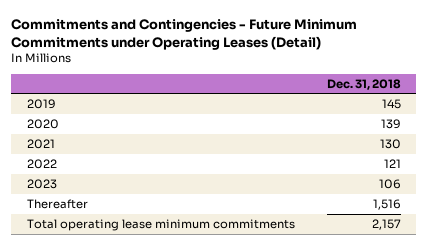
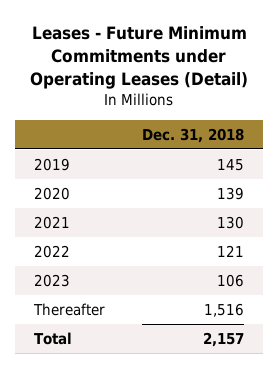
[11,19,358,50] Commitments and Contingencies - Future Minimum Commitments under Operating Leases (Detail) -> [30,25,249,89] Leases - Future Minimum Commitments under Operating Leases (Detail)
[27,219,296,232] Total operating lease minimum commitments -> [34,331,73,345] Total

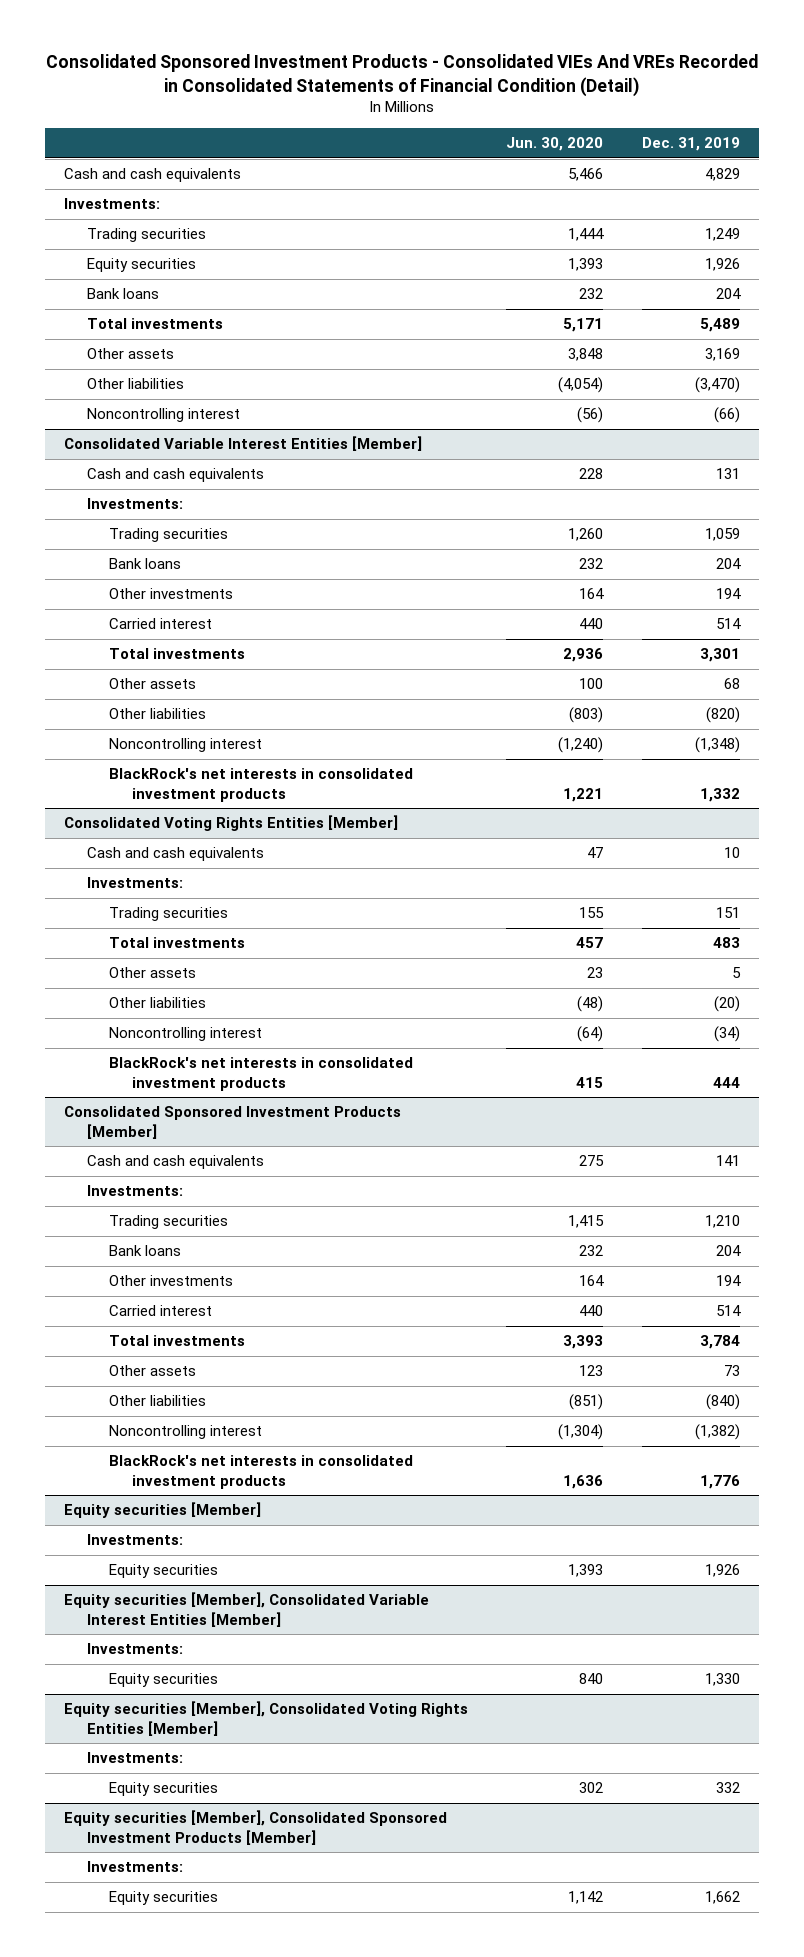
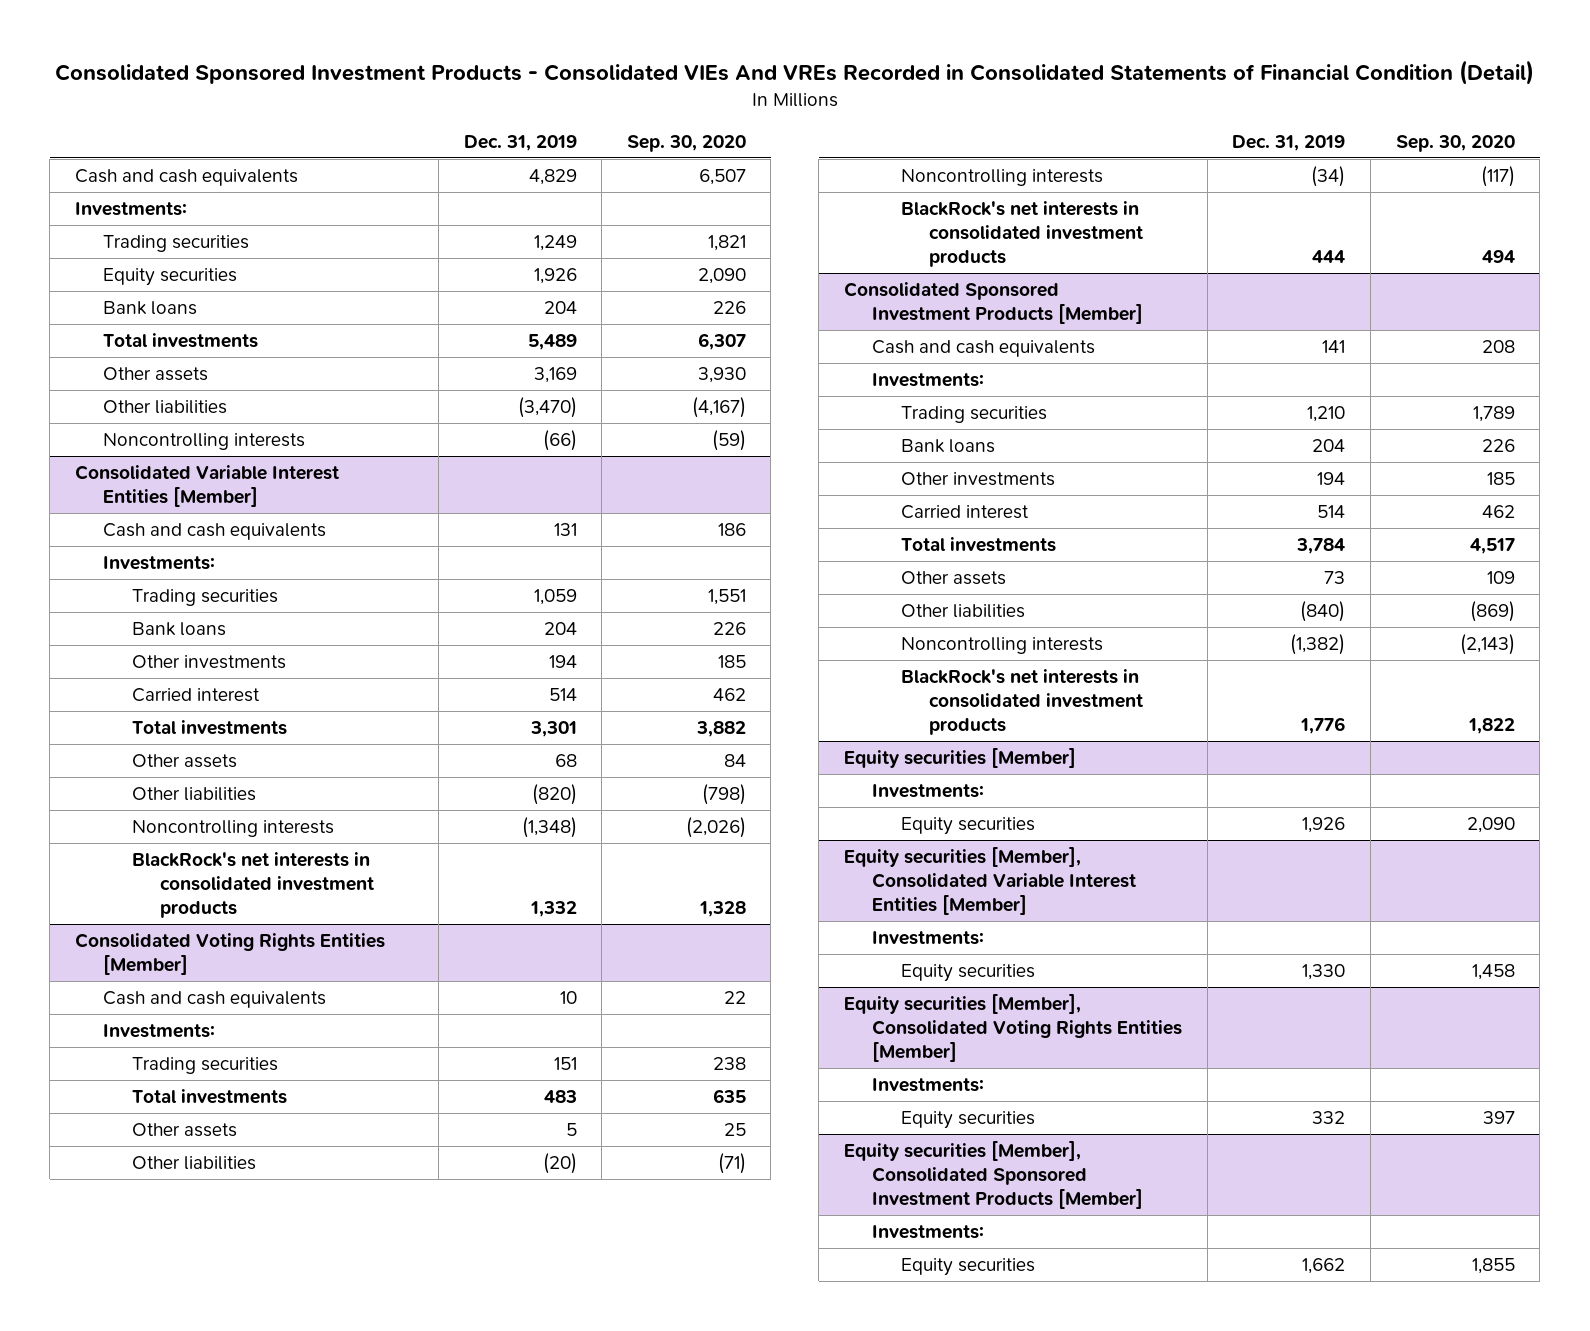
[506,136,604,151] Jun. 30, 2020 -> none
none -> [626,134,746,152] Sep. 30, 2020
[86,408,240,423] Noncontrolling interest -> [103,432,306,450] Noncontrolling interests
[109,738,263,753] Noncontrolling interest -> [131,819,334,837] Noncontrolling interests
[109,1027,263,1042] Noncontrolling interest -> [900,168,1103,186] Noncontrolling interests
[109,1425,263,1440] Noncontrolling interest -> [900,636,1103,654] Noncontrolling interests

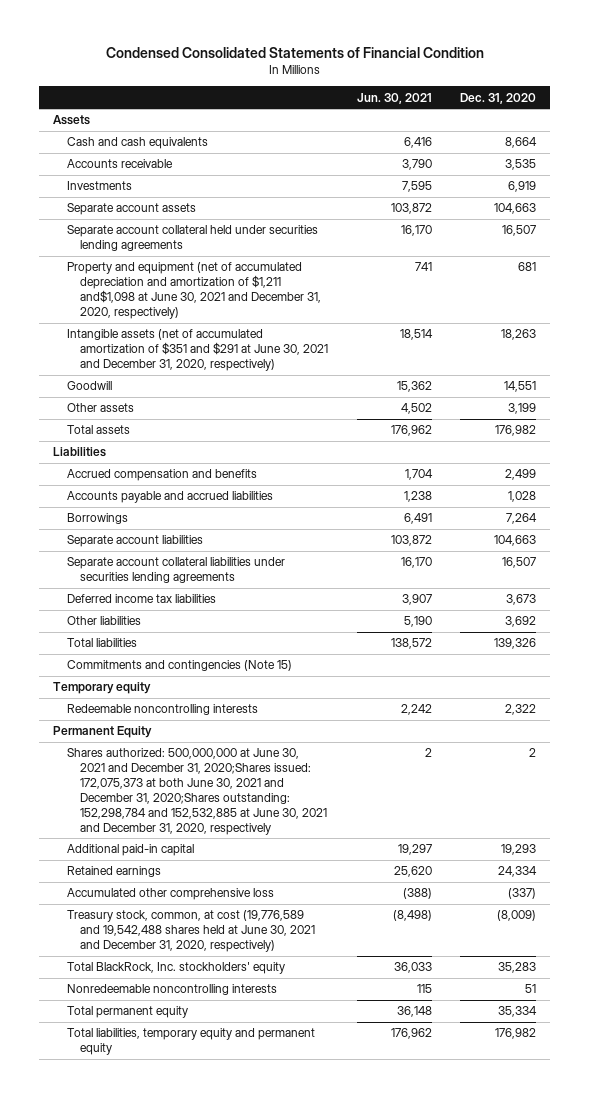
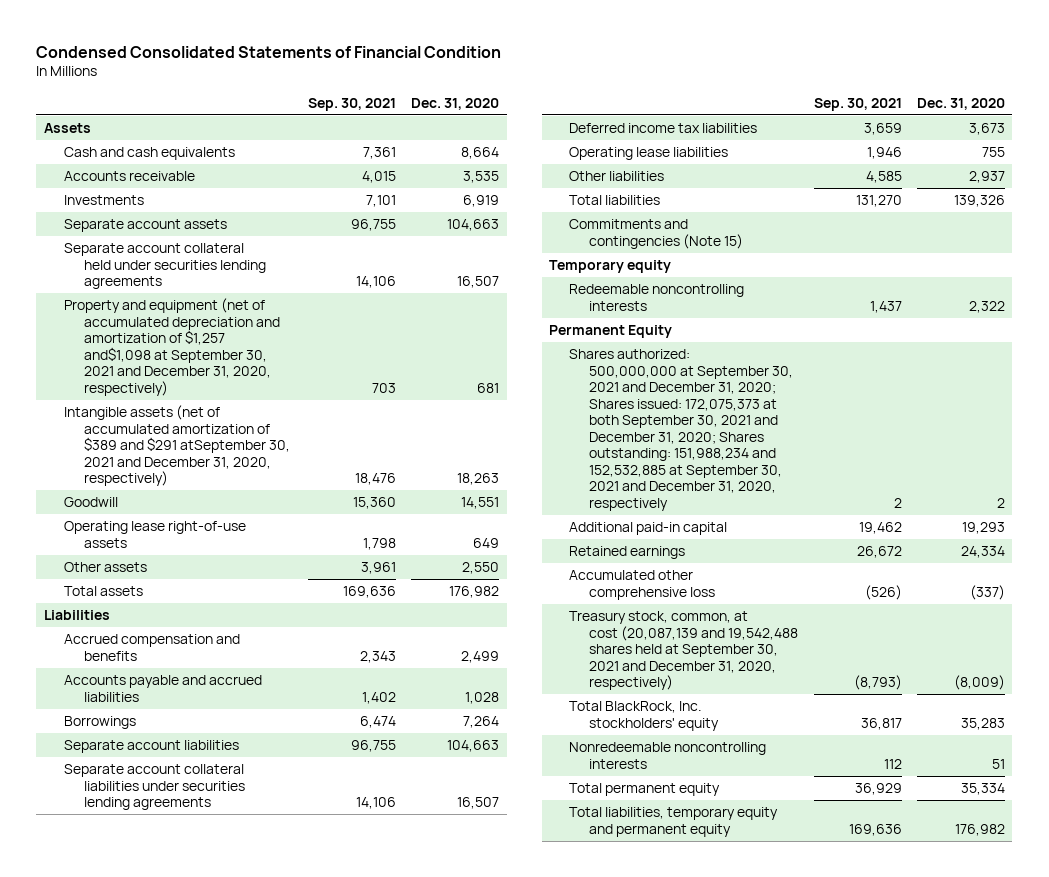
[356,92,432,104] Jun. 30, 2021 -> none
none -> [308,97,397,111] Sep. 30, 2021
[66,262,322,320] Property and equipment (net of accumulated depreciation and amortization of $1,211 and$1,098 at June 30, 2021 and December 31, 2020, respectively) -> [63,298,280,396] Property and equipment (net of accumulated depreciation and amortization of $1,257 and$1,098 at September 30, 2021 and December 31, 2020, respectively)
[66,329,329,372] Intangible assets (net of accumulated amortization of $351 and $291 at June 30, 2021 and December 31, 2020, respectively) -> [63,405,290,487] Intangible assets (net of accumulated amortization of $389 and $291 atSeptember 30, 2021 and December 31, 2020, respectively)
none -> [63,521,246,548] Operating lease right-of-use assets
[507,403,536,415] 3,199 -> [462,562,500,575] 2,550
none -> [569,147,729,161] Operating lease liabilities
[504,616,536,628] 3,692 -> [968,171,1005,184] 2,937
[66,748,328,835] Shares authorized: 500,000,000 at June 30, 2021 and December 31, 2020;Shares issued: 172,075,373 at both June 30, 2021 and December 31, 2020;Shares outstanding: 152,298,784 and 152,532,885 at June 30, 2021 and December 31, 2020, respectively -> [569,349,794,511] Shares authorized: 500,000,000 at September 30, 2021 and December 31, 2020; Shares issued: 172,075,373 at both September 30, 2021 and December 31, 2020; Shares outstanding: 151,988,234 and 152,532,885 at September 30, 2021 and December 31, 2020, respectively
[66,910,316,953] Treasury stock, common, at cost (19,776,589 and 19,542,488 shares held at June 30, 2021 and December 31, 2020, respectively) -> [569,611,799,691] Treasury stock, common, at cost (20,087,139 and 19,542,488 shares held at September 30, 2021 and December 31, 2020, respectively)

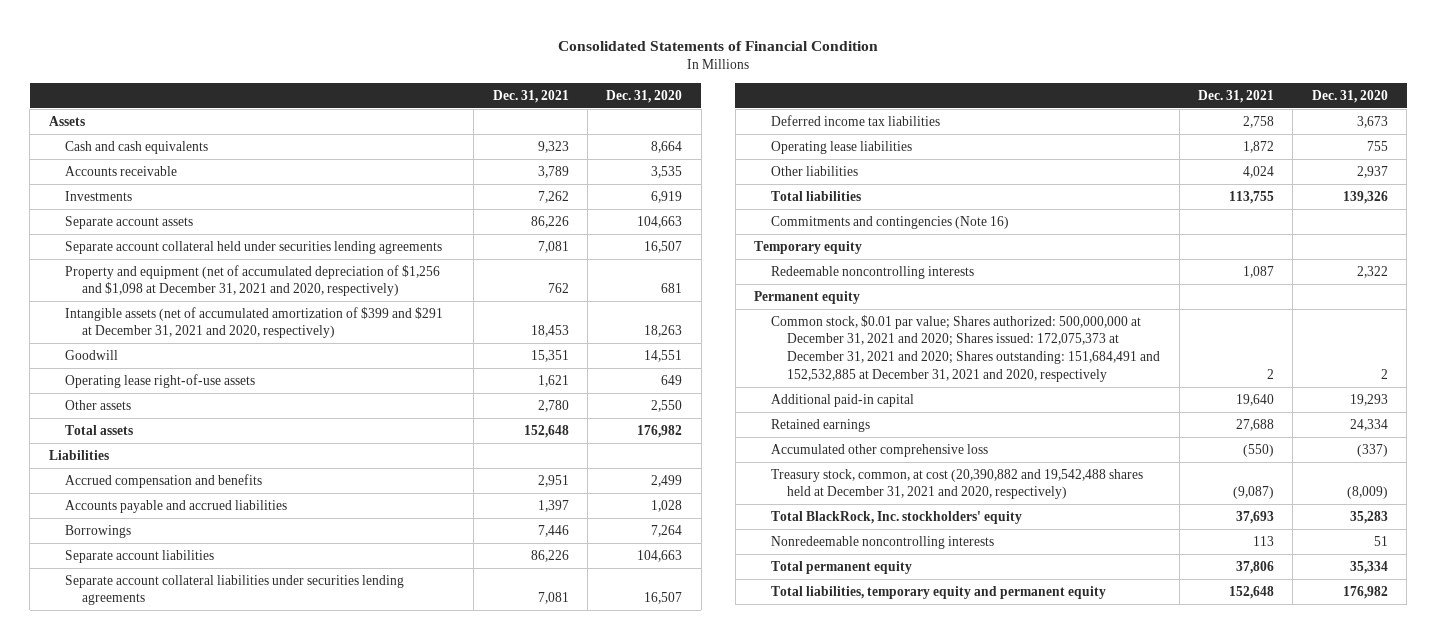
[36,45,502,58] Condensed Consolidated Statements of Financial Condition -> [558,41,879,52] Consolidated Statements of Financial Condition
[308,97,397,111] Sep. 30, 2021 -> none
none -> [492,89,569,103] Dec. 31, 2021
[63,298,280,396] Property and equipment (net of accumulated depreciation and amortization of $1,257 and$1,098 at September 30, 2021 and December 31, 2020, respectively) -> [65,264,441,297] Property and equipment (net of accumulated depreciation of $1,256 and $1,098 at December 31, 2021 and 2020, respectively)
[63,405,290,487] Intangible assets (net of accumulated amortization of $389 and $291 atSeptember 30, 2021 and December 31, 2020, respectively) -> [65,306,444,339] Intangible assets (net of accumulated amortization of $399 and $291 at December 31, 2021 and 2020, respectively)
[569,219,744,249] Commitments and contingencies (Note 15) -> [770,215,1009,229] Commitments and contingencies (Note 16)
[549,325,673,339] Permanent Equity -> [754,290,861,304] Permanent equity
[569,349,794,511] Shares authorized: 500,000,000 at September 30, 2021 and December 31, 2020; Shares issued: 172,075,373 at both September 30, 2021 and December 31, 2020; Shares outstanding: 151,988,234 and 152,532,885 at September 30, 2021 and December 31, 2020, respectively -> [770,314,1161,382] Common stock, $0.01 par value; Shares authorized: 500,000,000 at December 31, 2021 and 2020; Shares issued: 172,075,373 at December 31, 2021 and 2020; Shares outstanding: 151,684,491 and 152,532,885 at December 31, 2021 and 2020, respectively
[569,611,799,691] Treasury stock, common, at cost (20,087,139 and 19,542,488 shares held at September 30, 2021 and December 31, 2020, respectively) -> [770,468,1143,500] Treasury stock, common, at cost (20,390,882 and 19,542,488 shares held at December 31, 2021 and 2020, respectively)

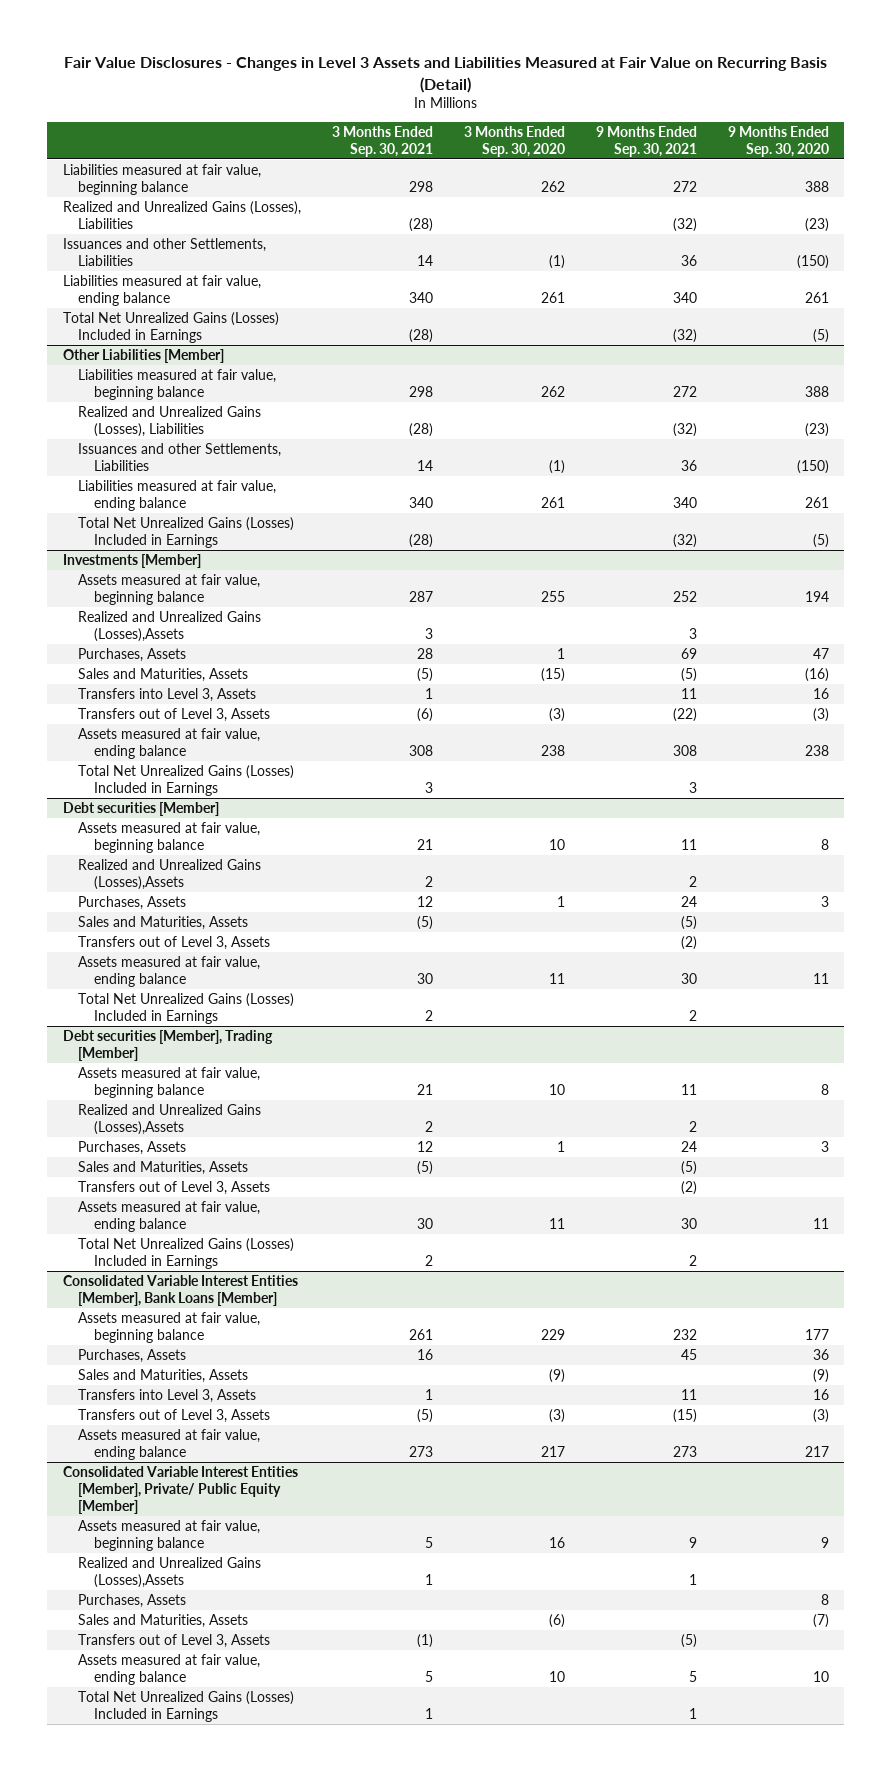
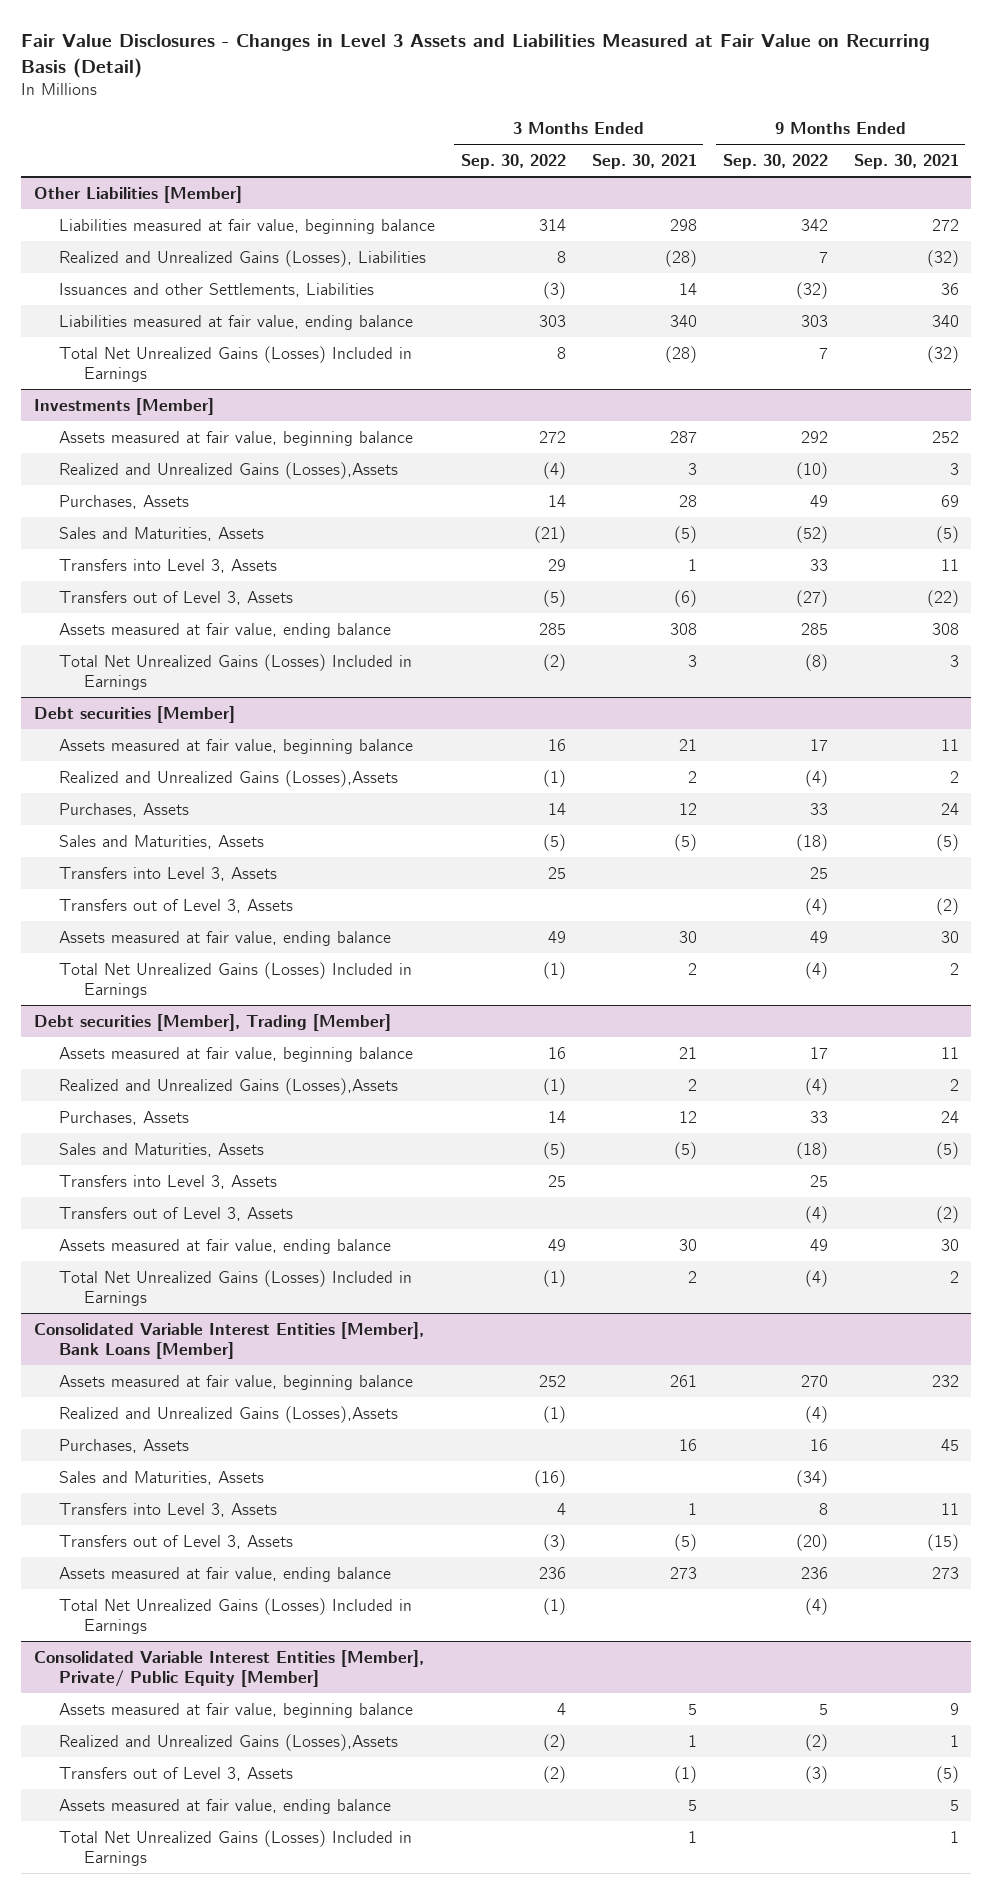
[463,125,565,157] 3 Months Ended Sep. 30, 2020 -> none
[727,125,829,157] 9 Months Ended Sep. 30, 2020 -> none
none -> [460,154,566,170] Sep. 30, 2022
none -> [722,154,828,170] Sep. 30, 2022
[62,164,261,195] Liabilities measured at fair value, beginning balance -> none
[62,201,301,229] Realized and Unrealized Gains (Losses), Liabilities -> none
[62,238,266,266] Issuances and other Settlements, Liabilities -> none
[62,275,261,306] Liabilities measured at fair value, ending balance -> none
[62,312,279,343] Total Net Unrealized Gains (Losses) Included in Earnings -> none
none -> [58,866,277,881] Transfers into Level 3, Assets
none -> [58,1174,277,1189] Transfers into Level 3, Assets
none -> [58,1405,398,1423] Realized and Unrealized Gains (Losses),Assets
none -> [58,1597,412,1634] Total Net Unrealized Gains (Losses) Included in Earnings
[78,1594,187,1609] Purchases, Assets -> none
[78,1614,249,1629] Sales and Maturities, Assets -> none

